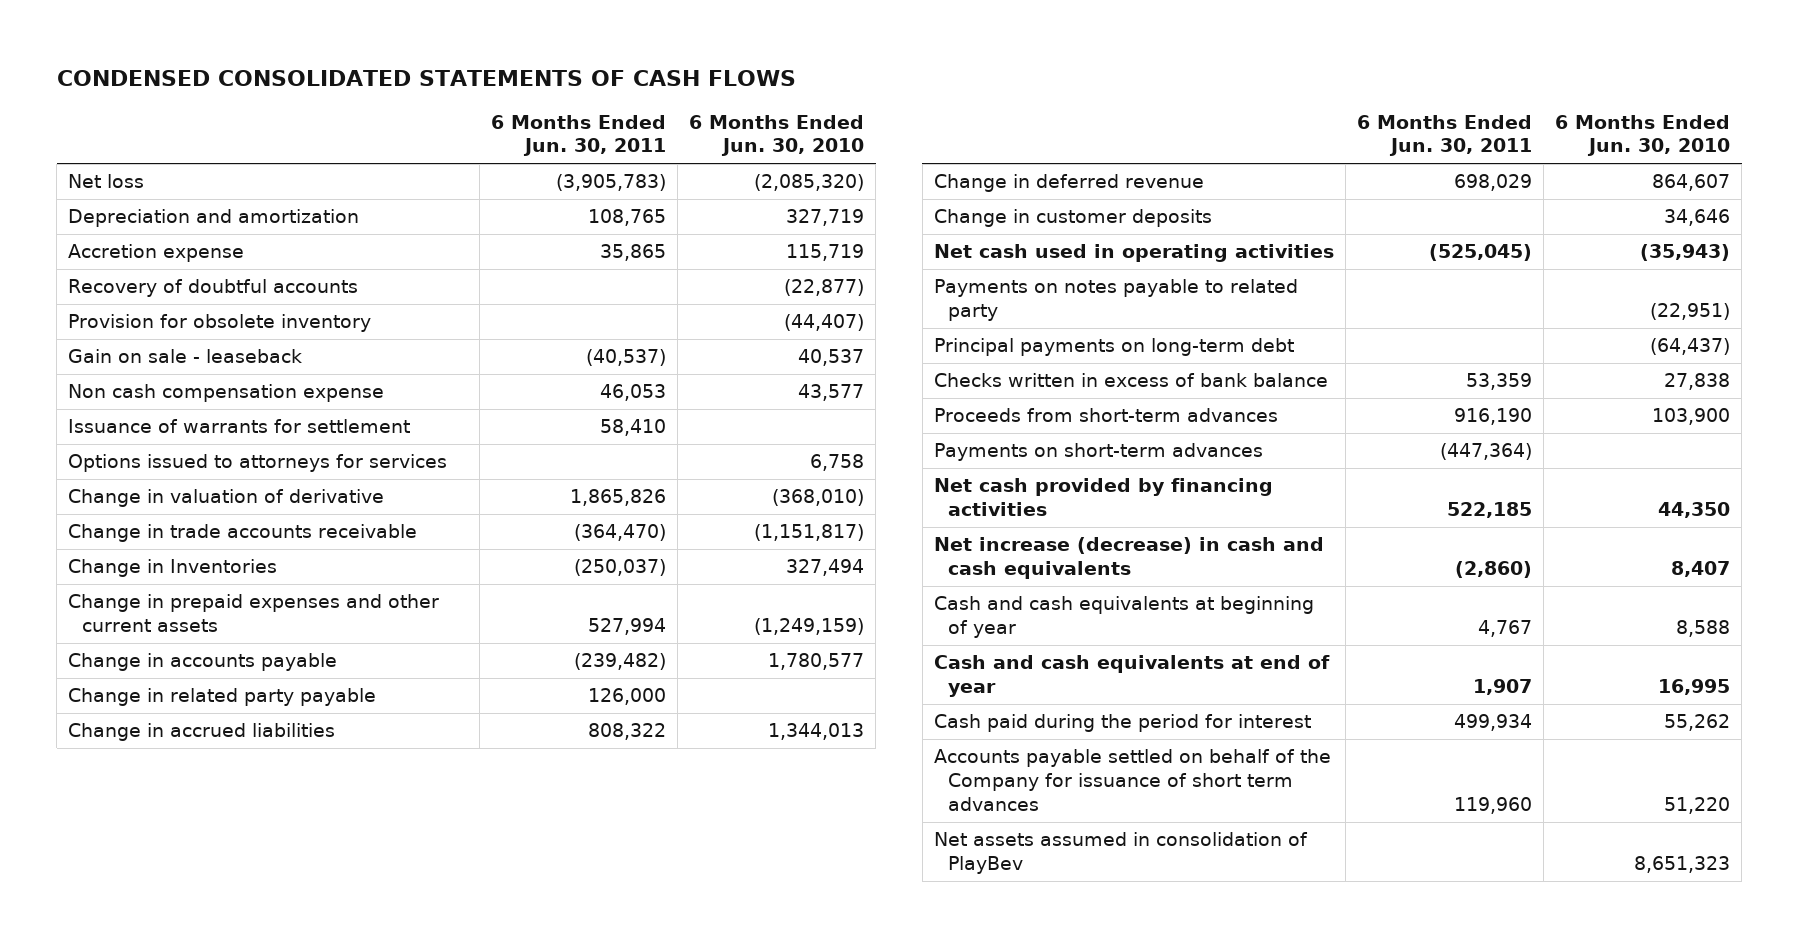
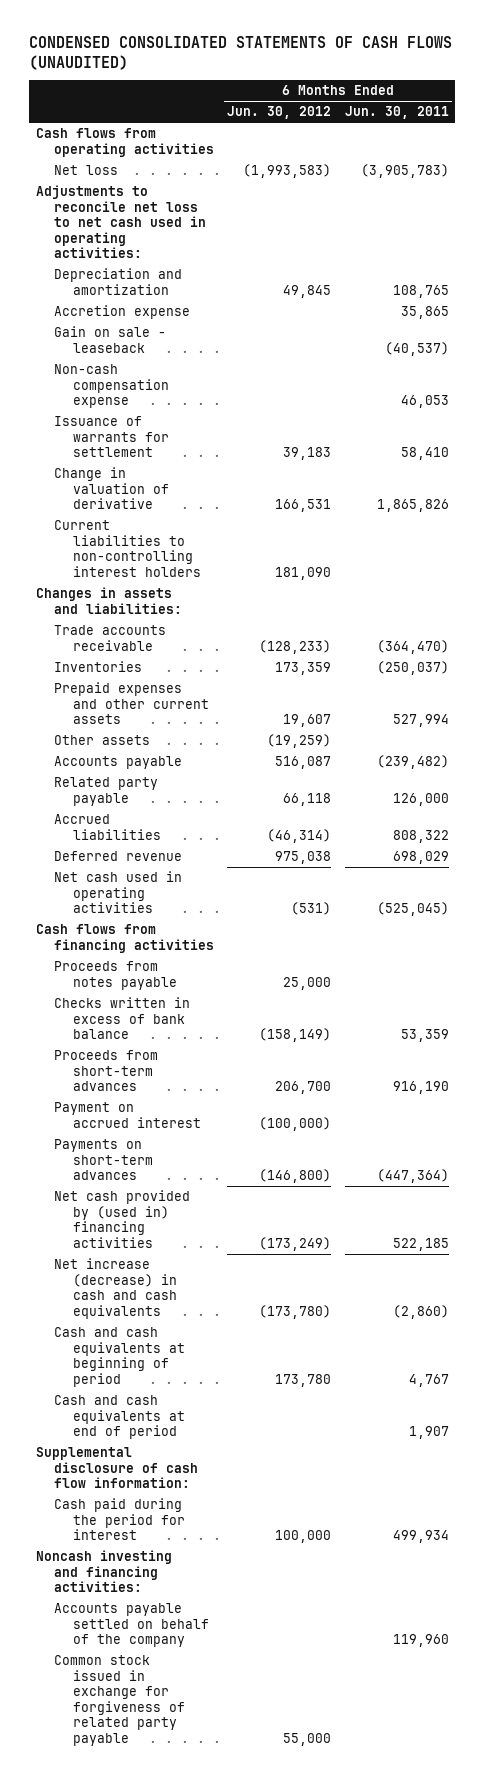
[56,69,796,86] CONDENSED CONSOLIDATED STATEMENTS OF CASH FLOWS -> [29,36,453,70] CONDENSED CONSOLIDATED STATEMENTS OF CASH FLOWS (UNAUDITED)
[689,114,865,157] 6 Months Ended Jun. 30, 2010 -> none
none -> [227,106,332,120] Jun. 30, 2012
none -> [35,128,215,157] Cash flows from operating activities
none -> [35,185,207,259] Adjustments to reconcile net loss to net cash used in operating activities:
[68,279,359,298] Recovery of doubtful accounts -> none
[68,314,372,333] Provision for obsolete inventory -> none
[68,384,385,403] Non cash compensation expense -> [54,364,169,409] Non-cash compensation expense
[68,454,448,473] Options issued to attorneys for services -> none
[933,209,1212,228] Change in customer deposits -> none
none -> [54,520,201,577] Current liabilities to non-controlling interest holders
none -> [35,587,183,614] Changes in assets and liabilities:
[68,524,418,543] Change in trade accounts receivable -> [54,625,167,651] Trade accounts receivable
[68,559,278,578] Change in Inventories -> [54,661,143,673] Inventories
[68,594,440,633] Change in prepaid expenses and other current assets -> [54,682,209,725] Prepaid expenses and other current assets
none -> [54,735,151,746] Other assets
[68,653,338,672] Change in accounts payable -> [54,756,183,770] Accounts payable
[68,688,377,707] Change in related party payable -> [54,777,159,806] Related party payable
[68,723,336,742] Change in accrued liabilities -> [54,814,161,840] Accrued liabilities
[933,174,1204,193] Change in deferred revenue -> [54,851,183,862] Deferred revenue
[933,279,1298,322] Payments on notes payable to related party -> none
[933,338,1294,357] Principal payments on long-term debt -> none
none -> [35,924,215,953] Cash flows from financing activities
none -> [54,961,177,990] Proceeds from notes payable
none -> [54,1102,201,1128] Payment on accrued interest
[933,478,1273,517] Net cash provided by financing activities -> [54,1190,191,1248] Net cash provided by (used in) financing activities
[933,596,1314,639] Cash and cash equivalents at beginning of year -> [54,1327,185,1387] Cash and cash equivalents at beginning of period
[933,655,1330,698] Cash and cash equivalents at end of year -> [54,1395,185,1440] Cash and cash equivalents at end of period
none -> [35,1447,199,1489] Supplemental disclosure of cash flow information:
[933,832,1308,875] Net assets assumed in consolidation of PlayBev -> none
none -> [35,1550,172,1593] Noncash investing and financing activities:
[933,749,1331,812] Accounts payable settled on behalf of the Company for issuance of short term advances -> [54,1603,209,1648] Accounts payable settled on behalf of the company
none -> [54,1655,185,1746] Common stock issued in exchange for forgiveness of related party payable

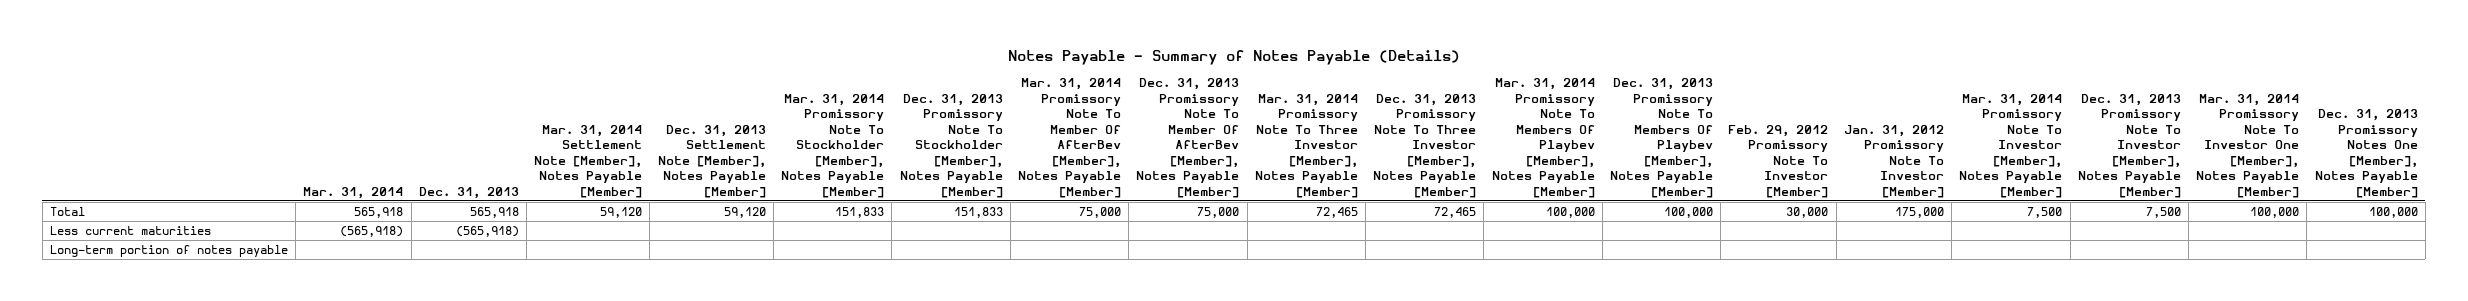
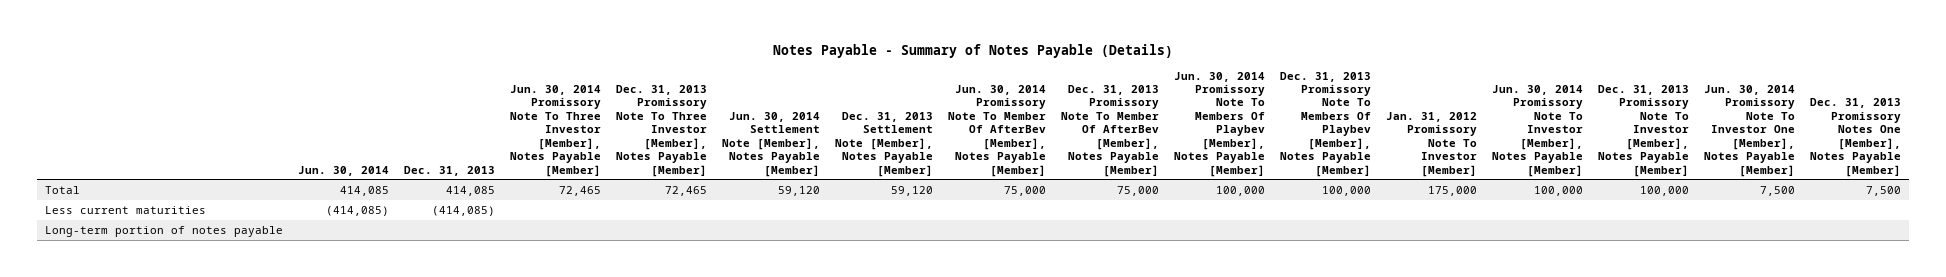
[303,186,404,199] Mar. 31, 2014 -> none
[534,124,643,198] Mar. 31, 2014 Settlement Note [Member], Notes Payable [Member] -> none
[781,93,885,198] Mar. 31, 2014 Promissory Note To Stockholder [Member], Notes Payable [Member] -> none
[899,93,1003,198] Dec. 31, 2013 Promissory Note To Stockholder [Member], Notes Payable [Member] -> none
[1017,78,1121,198] Mar. 31, 2014 Promissory Note To Member Of AfterBev [Member], Notes Payable [Member] -> none
[1254,93,1358,198] Mar. 31, 2014 Promissory Note To Three Investor [Member], Notes Payable [Member] -> none
[1491,78,1595,198] Mar. 31, 2014 Promissory Note To Members Of Playbev [Member], Notes Payable [Member] -> none
[1728,124,1829,198] Feb. 29, 2012 Promissory Note To Investor [Member] -> none
[1959,93,2063,198] Mar. 31, 2014 Promissory Note To Investor [Member], Notes Payable [Member] -> none
[2196,93,2300,198] Mar. 31, 2014 Promissory Note To Investor One [Member], Notes Payable [Member] -> none
none -> [297,165,389,176] Jun. 30, 2014
none -> [509,84,601,177] Jun. 30, 2014 Promissory Note To Three Investor [Member], Notes Payable [Member]
none -> [721,111,820,177] Jun. 30, 2014 Settlement Note [Member], Notes Payable [Member]
none -> [947,84,1046,177] Jun. 30, 2014 Promissory Note To Member Of AfterBev [Member], Notes Payable [Member]
none -> [1174,71,1266,177] Jun. 30, 2014 Promissory Note To Members Of Playbev [Member], Notes Payable [Member]
none -> [1492,84,1584,177] Jun. 30, 2014 Promissory Note To Investor [Member], Notes Payable [Member]
none -> [1704,84,1796,177] Jun. 30, 2014 Promissory Note To Investor One [Member], Notes Payable [Member]
[469,207,519,219] 565,918 -> [445,185,495,196] 414,085
[2145,207,2181,219] 7,500 -> [1640,185,1690,196] 100,000
[2368,207,2418,219] 100,000 -> [1866,185,1902,196] 7,500
[455,226,519,238] (565,918) -> [431,205,495,216] (414,085)

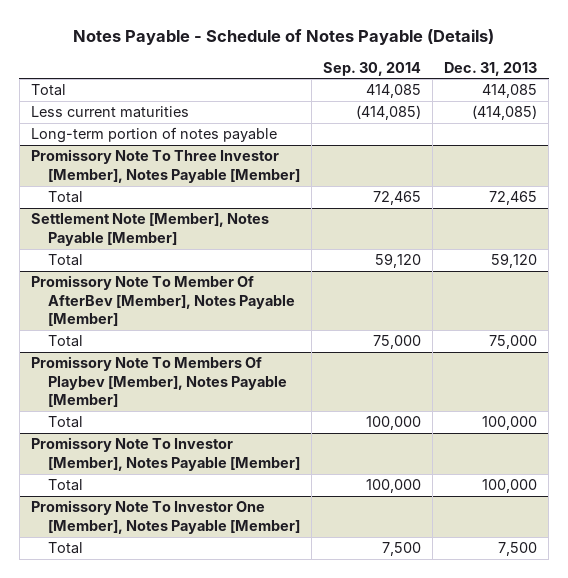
[772,43,1173,58] Notes Payable - Summary of Notes Payable (Details) -> [72,28,494,45] Notes Payable - Schedule of Notes Payable (Details)
[297,165,389,176] Jun. 30, 2014 -> none
[509,84,601,177] Jun. 30, 2014 Promissory Note To Three Investor [Member], Notes Payable [Member] -> none
[615,84,707,177] Dec. 31, 2013 Promissory Note To Three Investor [Member], Notes Payable [Member] -> none
[721,111,820,177] Jun. 30, 2014 Settlement Note [Member], Notes Payable [Member] -> none
[834,111,933,177] Dec. 31, 2013 Settlement Note [Member], Notes Payable [Member] -> none
[947,84,1046,177] Jun. 30, 2014 Promissory Note To Member Of AfterBev [Member], Notes Payable [Member] -> none
[1060,84,1159,177] Dec. 31, 2013 Promissory Note To Member Of AfterBev [Member], Notes Payable [Member] -> none
[1174,71,1266,177] Jun. 30, 2014 Promissory Note To Members Of Playbev [Member], Notes Payable [Member] -> none
[1280,71,1372,177] Dec. 31, 2013 Promissory Note To Members Of Playbev [Member], Notes Payable [Member] -> none
[1386,111,1478,177] Jan. 31, 2012 Promissory Note To Investor [Member] -> none
[1492,84,1584,177] Jun. 30, 2014 Promissory Note To Investor [Member], Notes Payable [Member] -> none
[1598,84,1690,177] Dec. 31, 2013 Promissory Note To Investor [Member], Notes Payable [Member] -> none
[1704,84,1796,177] Jun. 30, 2014 Promissory Note To Investor One [Member], Notes Payable [Member] -> none
[1810,98,1902,177] Dec. 31, 2013 Promissory Notes One [Member], Notes Payable [Member] -> none
none -> [322,61,421,76] Sep. 30, 2014
none -> [30,149,300,183] Promissory Note To Three Investor [Member], Notes Payable [Member]
none -> [47,191,83,204] Total
none -> [30,213,269,246] Settlement Note [Member], Notes Payable [Member]
none -> [47,254,83,267] Total
none -> [30,275,295,327] Promissory Note To Member Of AfterBev [Member], Notes Payable [Member]
none -> [47,335,83,348] Total
none -> [30,356,287,408] Promissory Note To Members Of Playbev [Member], Notes Payable [Member]
none -> [47,416,83,429] Total
none -> [30,437,300,471] Promissory Note To Investor [Member], Notes Payable [Member]
none -> [47,479,83,492] Total
none -> [30,500,300,534] Promissory Note To Investor One [Member], Notes Payable [Member]
none -> [47,542,83,555] Total

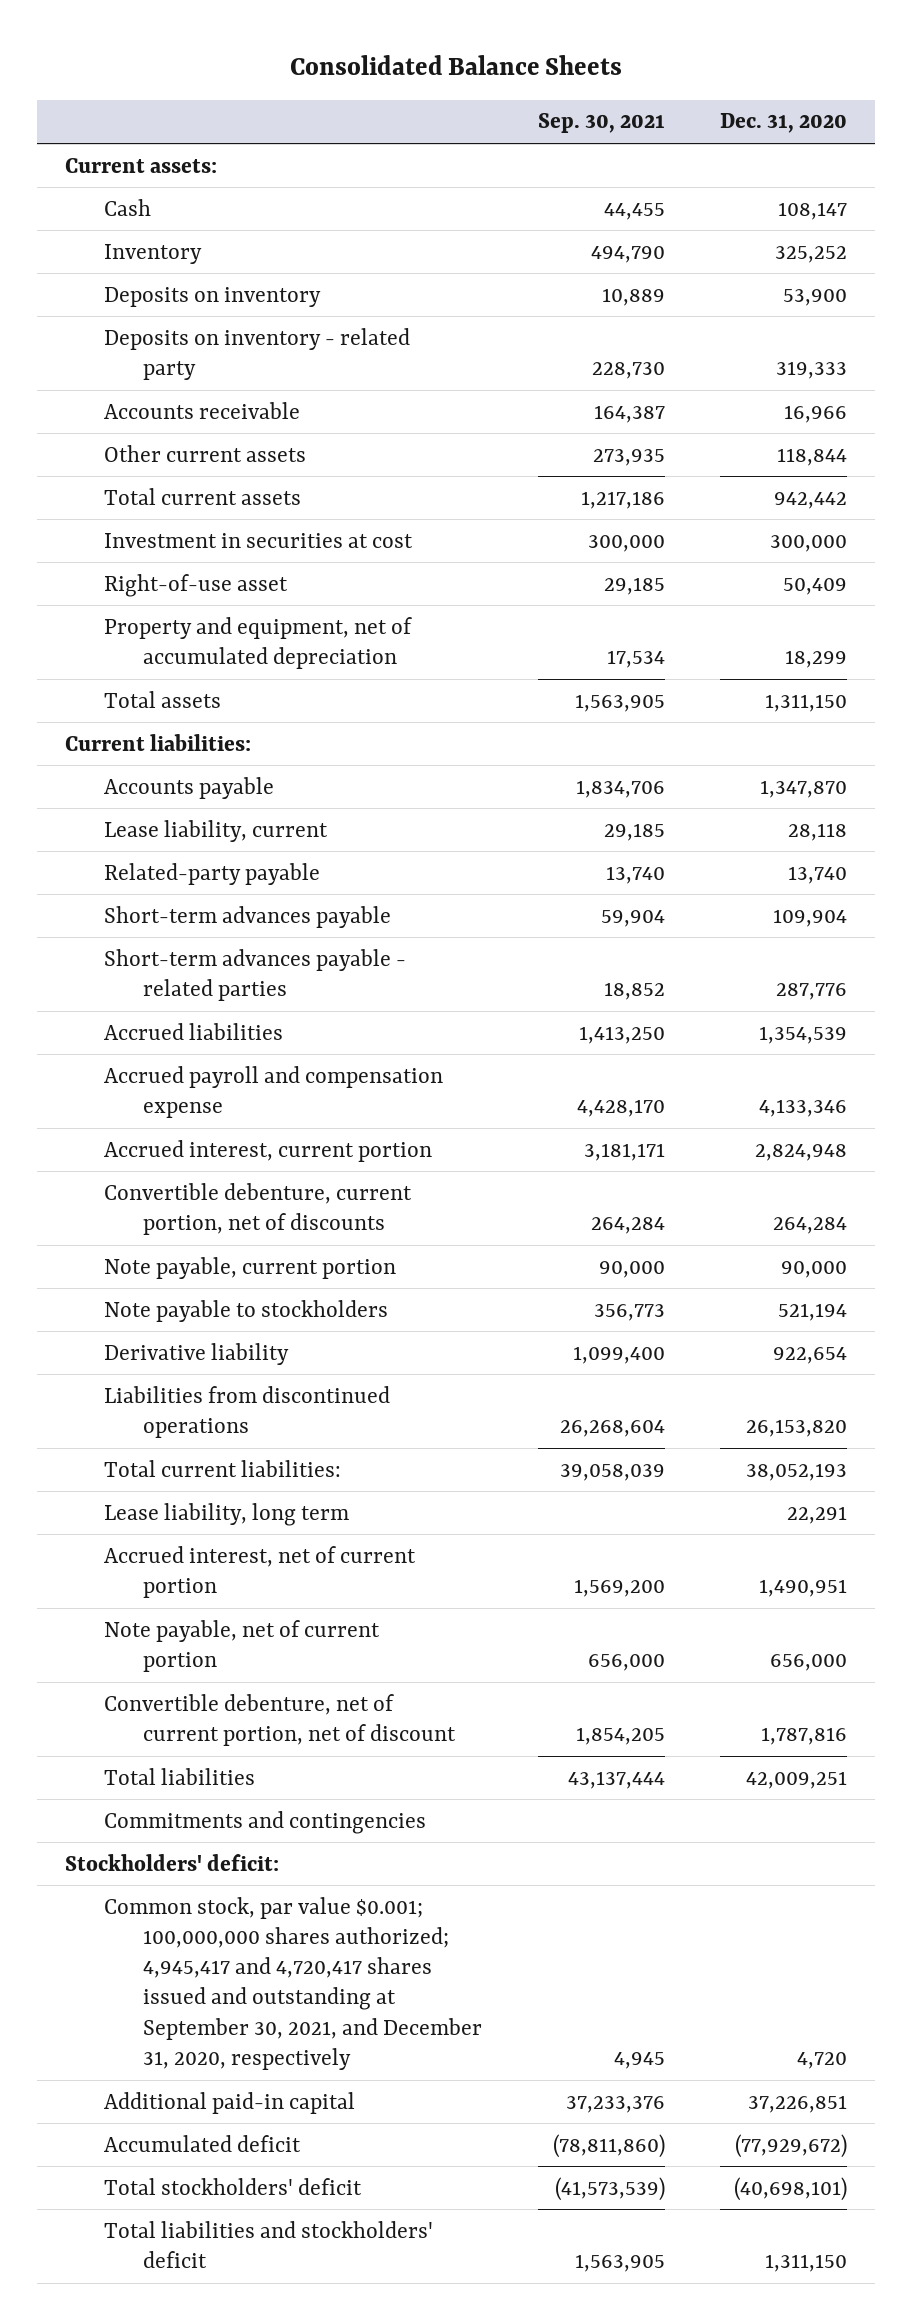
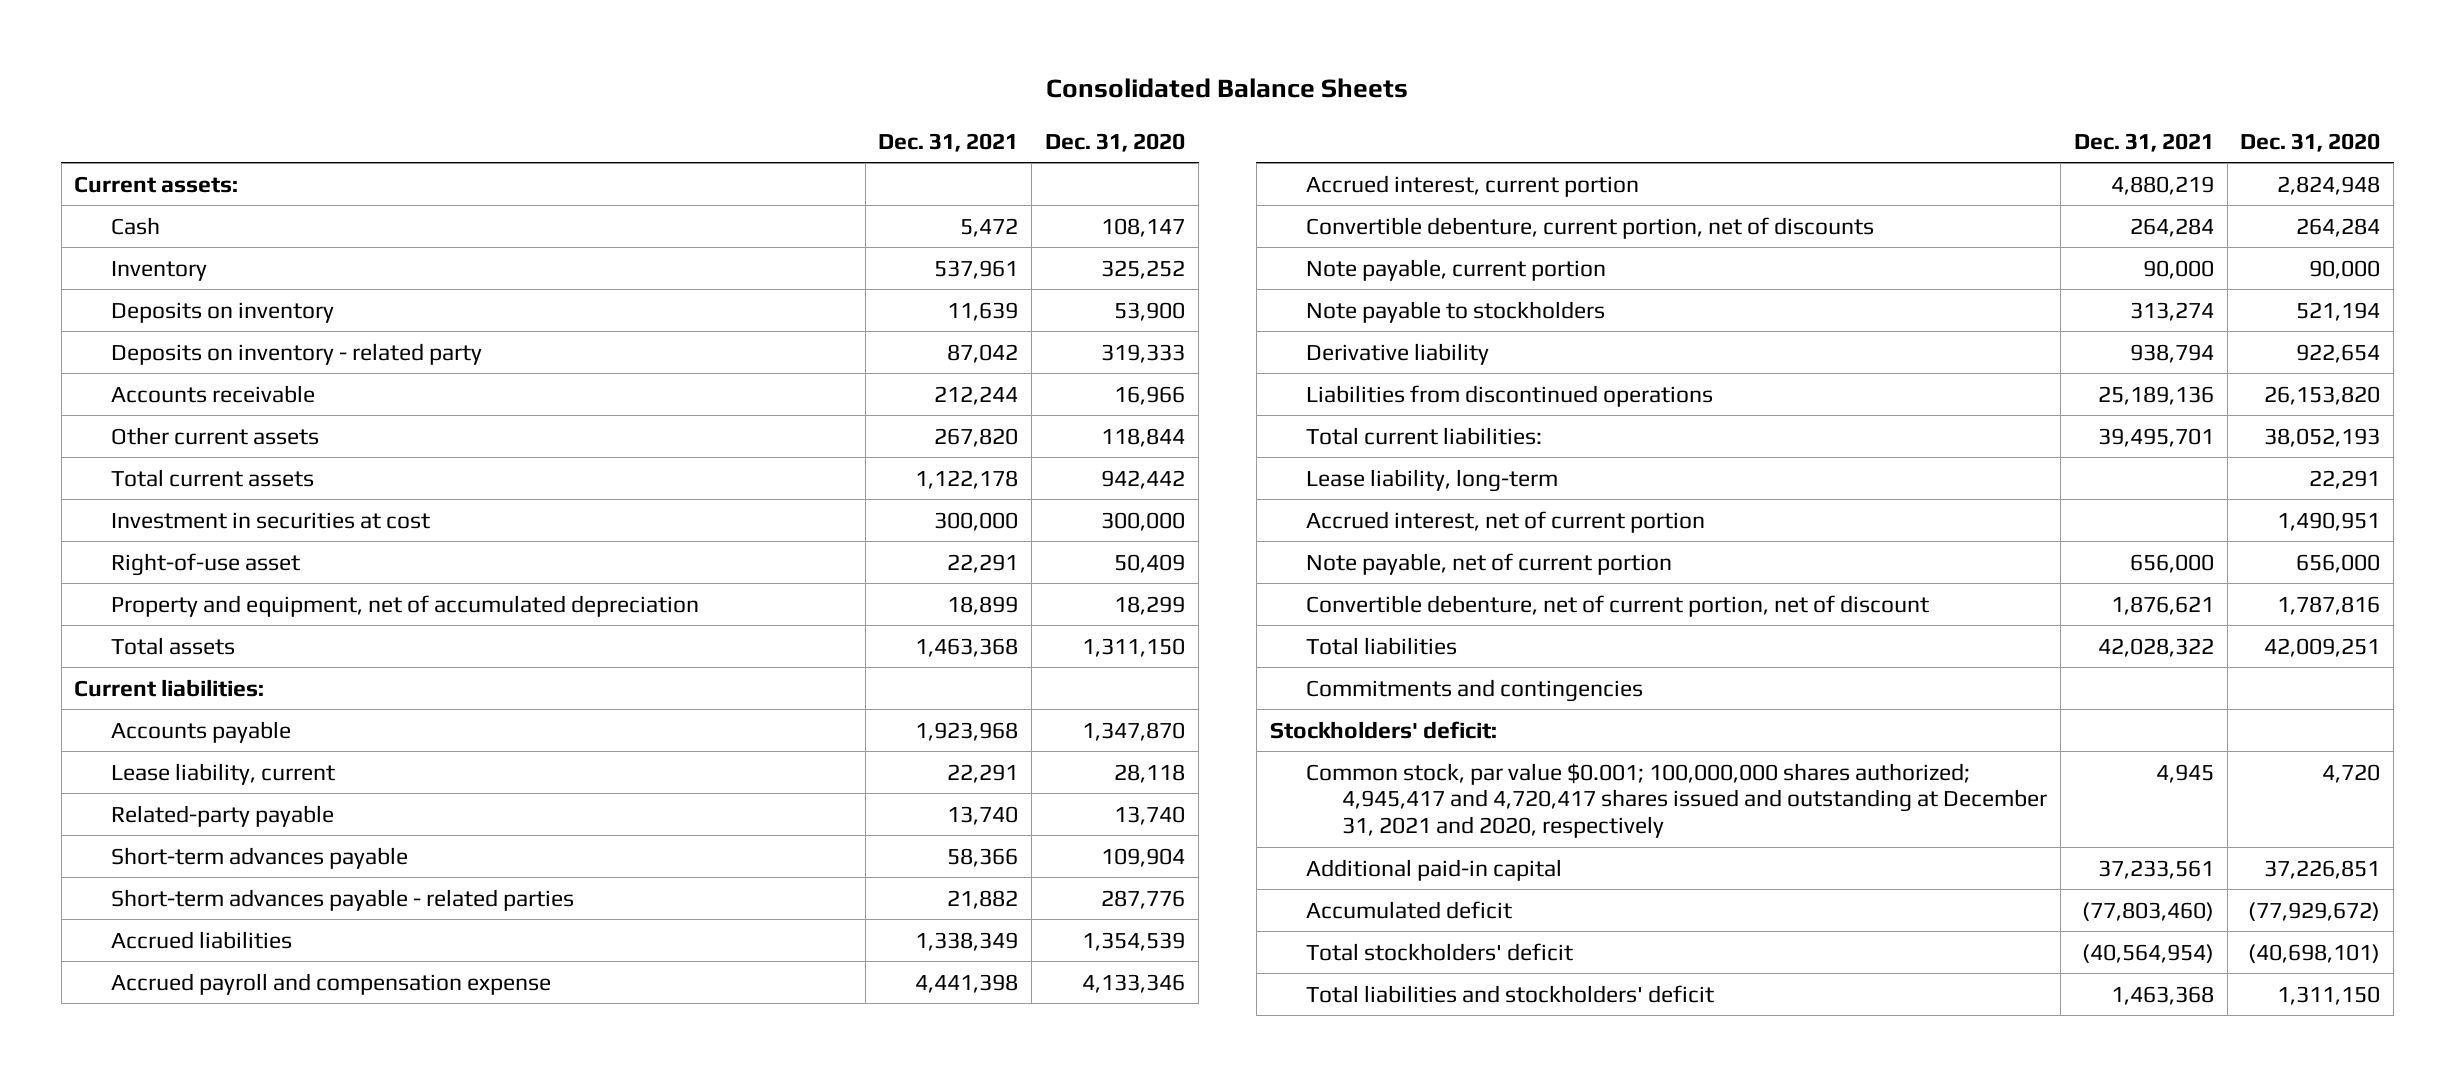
[537,113,665,134] Sep. 30, 2021 -> none
none -> [878,132,1019,152] Dec. 31, 2021
[103,1502,349,1526] Lease liability, long term -> [1305,468,1558,492] Lease liability, long-term
[103,1896,483,2070] Common stock, par value $0.001; 100,000,000 shares authorized; 4,945,417 and 4,720,417 shares issued and outstanding at September 30, 2021, and December 31, 2020, respectively -> [1305,762,2047,838] Common stock, par value $0.001; 100,000,000 shares authorized; 4,945,417 and 4,720,417 shares issued and outstanding at December 31, 2021 and 2020, respectively

